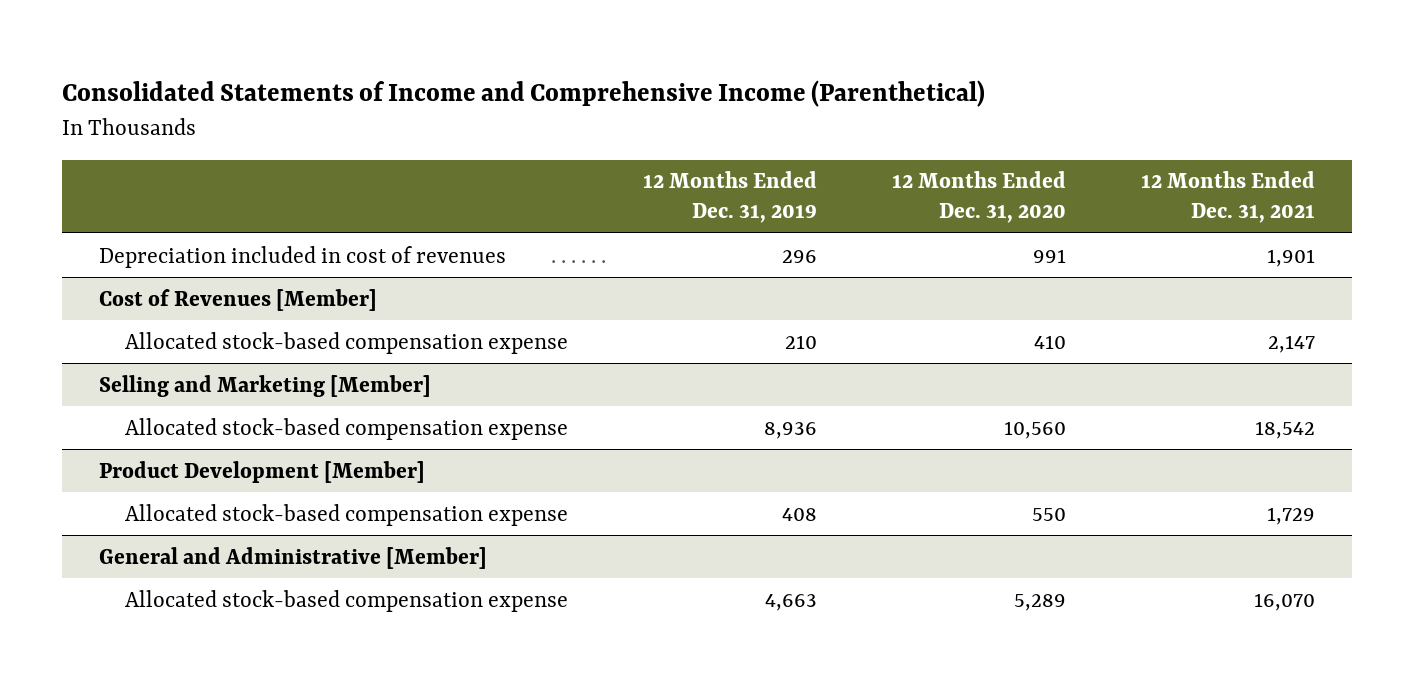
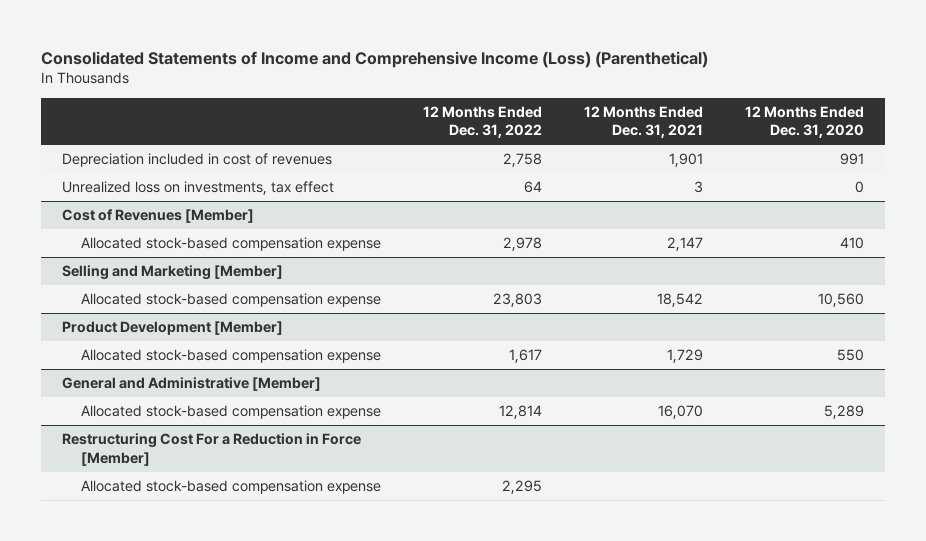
[62,79,986,107] Consolidated Statements of Income and Comprehensive Income (Parenthetical) -> [40,50,708,68] Consolidated Statements of Income and Comprehensive Income (Loss) (Parenthetical)
[643,171,818,224] 12 Months Ended Dec. 31, 2019 -> none
none -> [423,105,543,139] 12 Months Ended Dec. 31, 2022
none -> [61,181,334,196] Unrealized loss on investments, tax effect
none -> [61,433,361,466] Restructuring Cost For a Reduction in Force [Member]
none -> [81,480,382,495] Allocated stock-based compensation expense

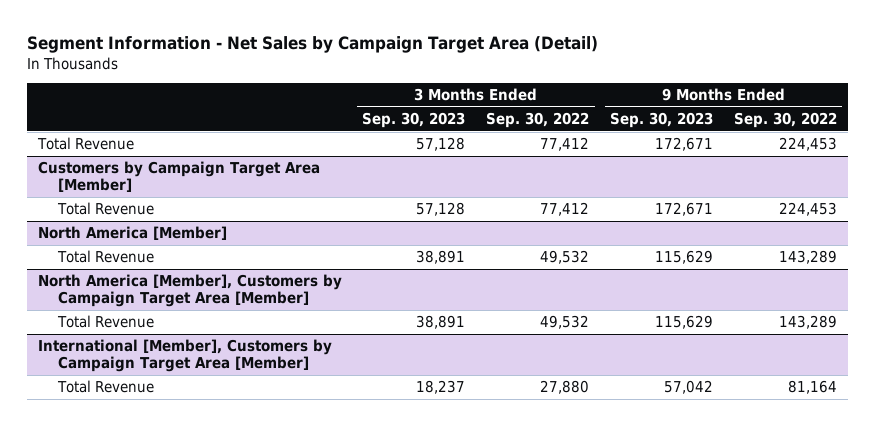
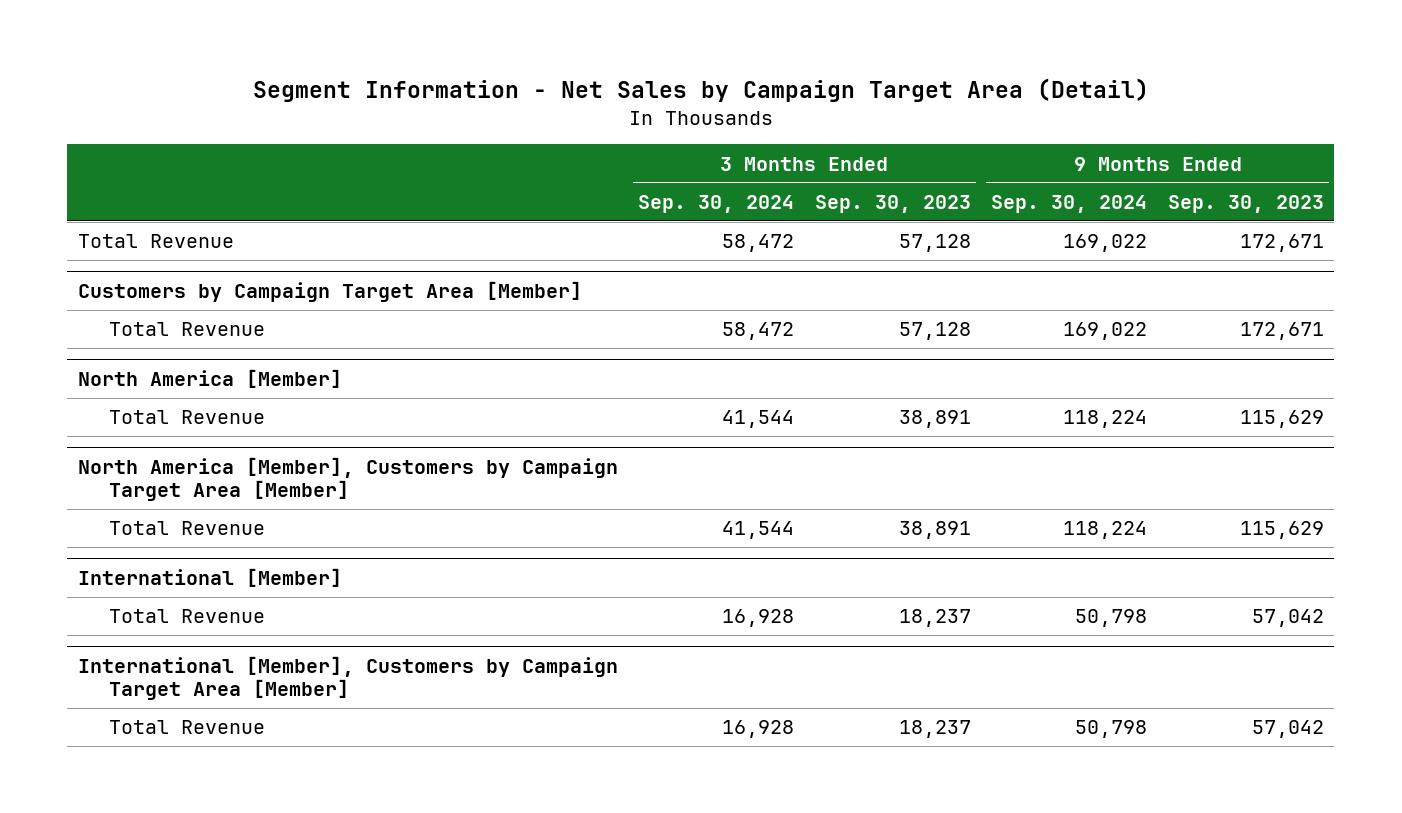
[486,112,590,129] Sep. 30, 2022 -> none
[734,112,838,129] Sep. 30, 2022 -> none
none -> [638,194,795,213] Sep. 30, 2024
none -> [991,194,1148,213] Sep. 30, 2024
none -> [77,567,342,587] International [Member]
none -> [108,609,265,624] Total Revenue

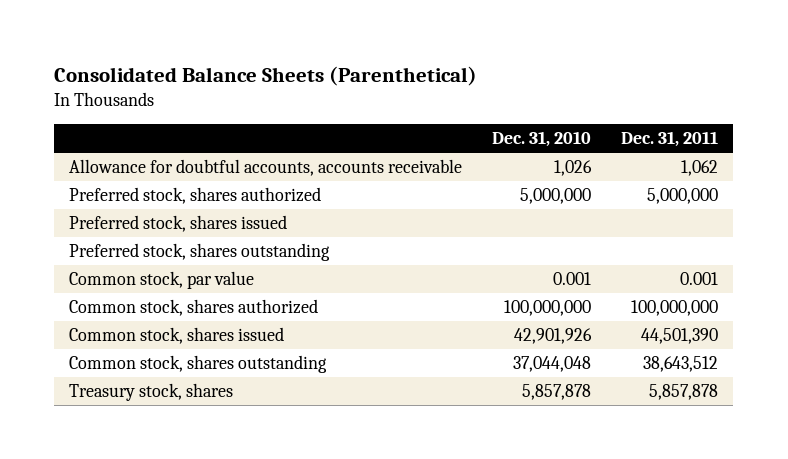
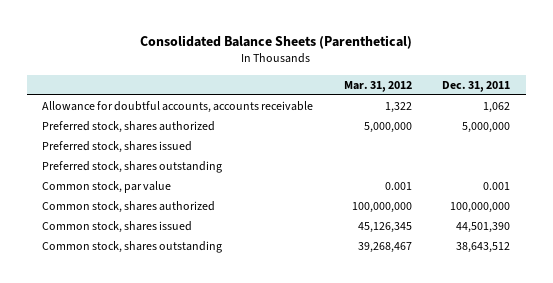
[492,131,592,148] Dec. 31, 2010 -> none
none -> [343,80,412,92] Mar. 31, 2012
[69,383,234,402] Treasury stock, shares -> none

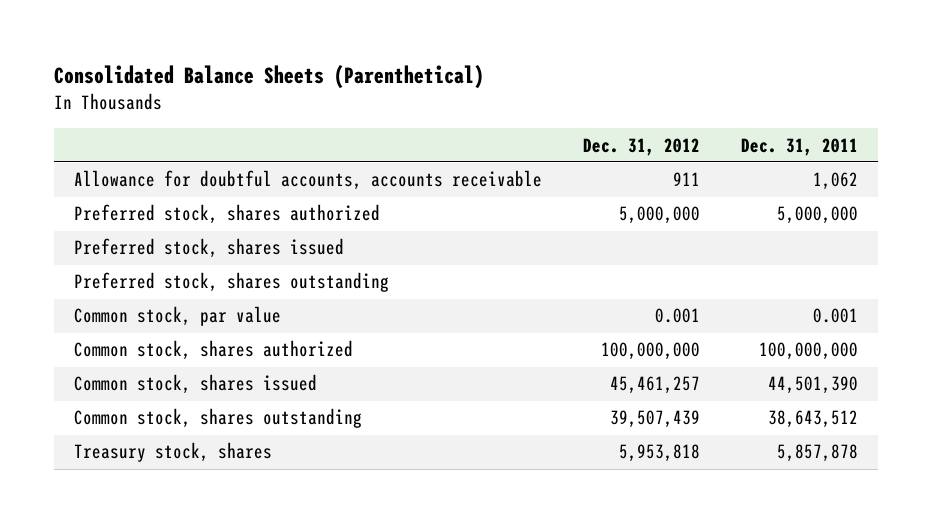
[343,80,412,92] Mar. 31, 2012 -> none
none -> [583,137,701,156] Dec. 31, 2012
none -> [74,442,273,463] Treasury stock, shares

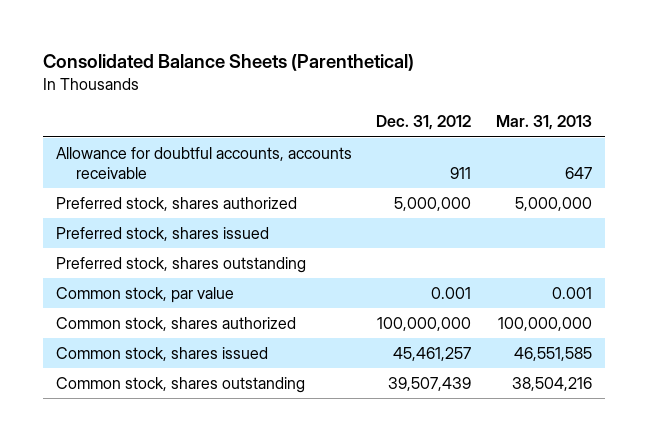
[740,137,858,156] Dec. 31, 2011 -> none
none -> [496,115,593,131] Mar. 31, 2013
[74,442,273,463] Treasury stock, shares -> none

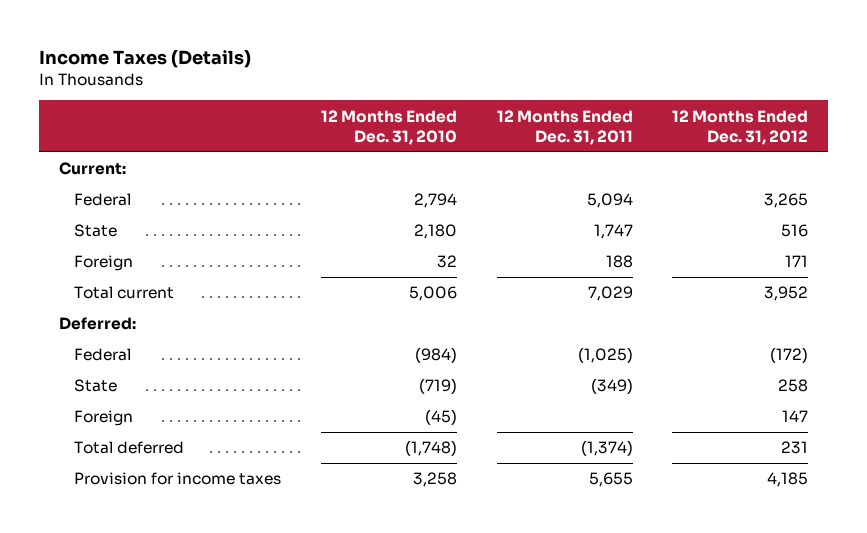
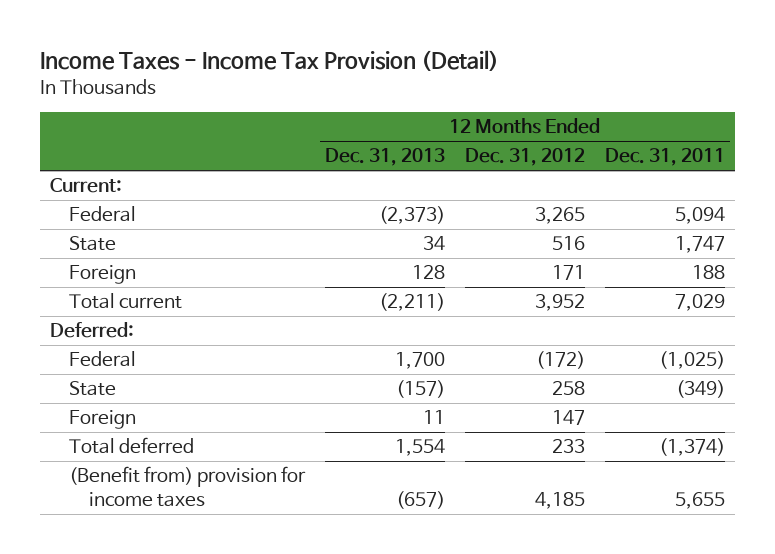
[39,49,252,68] Income Taxes (Details) -> [39,50,499,72] Income Taxes - Income Tax Provision (Detail)
[320,109,457,145] 12 Months Ended Dec. 31, 2010 -> none
none -> [325,148,446,167] Dec. 31, 2013
[781,441,809,455] 231 -> [552,439,586,454] 233
[74,472,282,486] Provision for income taxes -> [69,466,307,508] (Benefit from) provision for income taxes

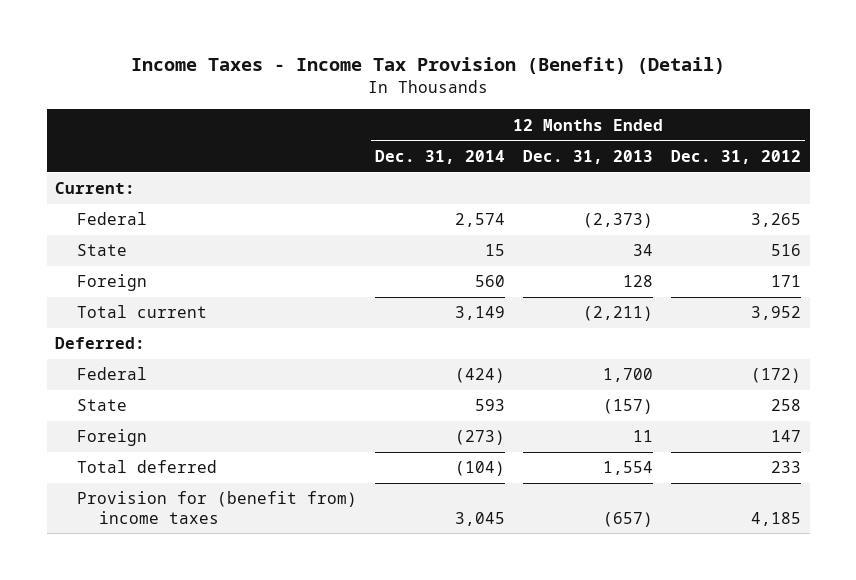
[39,50,499,72] Income Taxes - Income Tax Provision (Detail) -> [131,57,726,75] Income Taxes - Income Tax Provision (Benefit) (Detail)
[605,148,726,167] Dec. 31, 2011 -> none
none -> [375,149,506,164] Dec. 31, 2014
[69,466,307,508] (Benefit from) provision for income taxes -> [77,491,358,524] Provision for (benefit from) income taxes

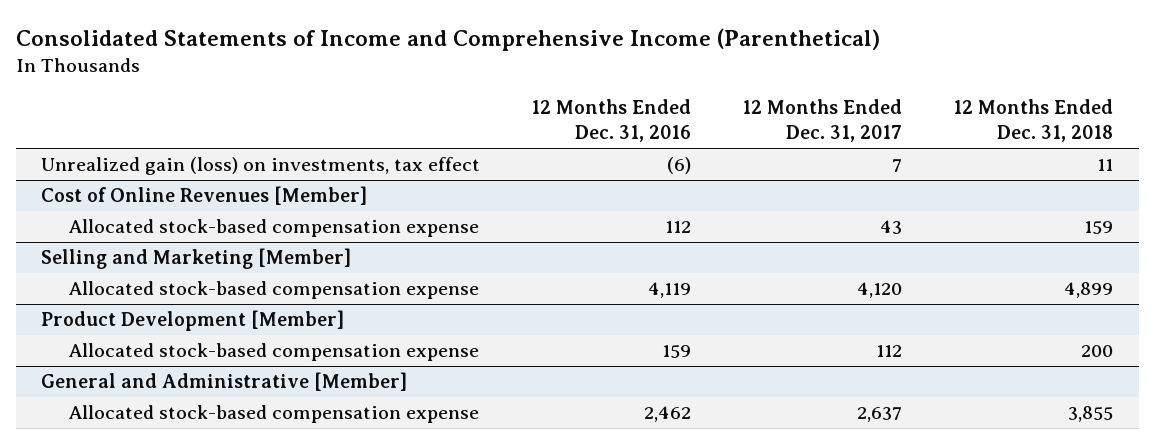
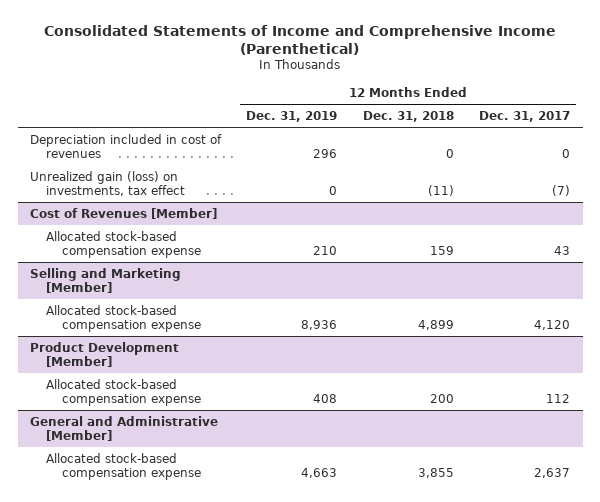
[531,98,692,143] 12 Months Ended Dec. 31, 2016 -> none
none -> [246,111,338,123] Dec. 31, 2019
none -> [30,133,223,158] Depreciation included in cost of revenues
[892,159,903,173] 7 -> [551,184,570,196] (7)
[1097,159,1114,172] 11 -> [427,184,454,196] (11)
[41,186,368,206] Cost of Online Revenues [Member] -> [30,207,218,219] Cost of Revenues [Member]

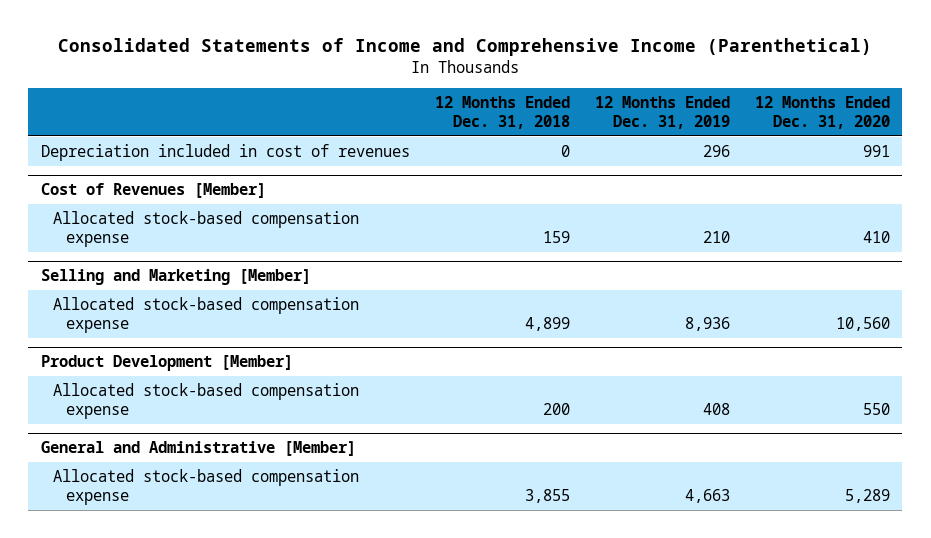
[478,111,570,123] Dec. 31, 2017 -> none
none -> [754,95,890,129] 12 Months Ended Dec. 31, 2020
[30,170,186,196] Unrealized gain (loss) on investments, tax effect -> none

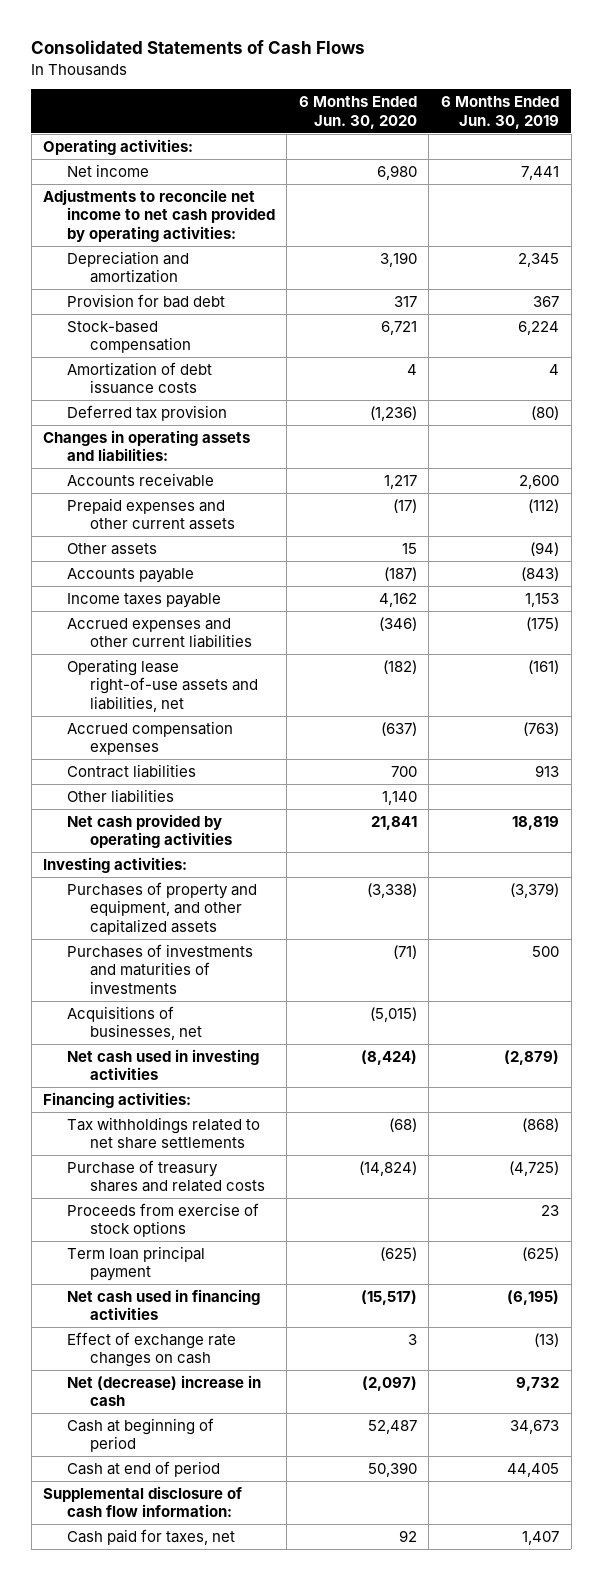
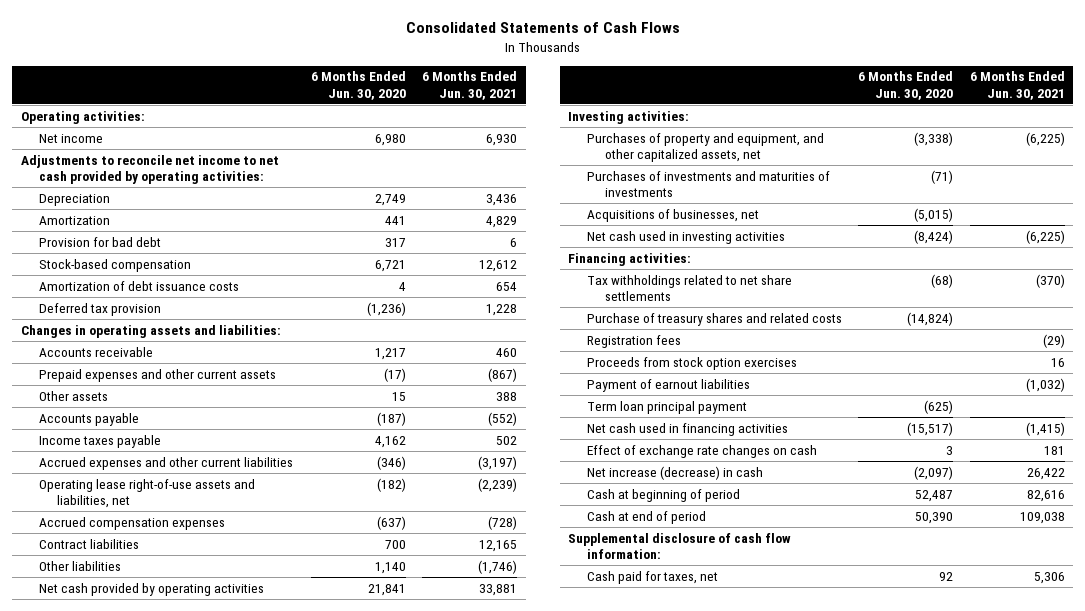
[440,96,559,129] 6 Months Ended Jun. 30, 2019 -> none
none -> [422,71,518,100] 6 Months Ended Jun. 30, 2021
[66,250,189,284] Depreciation and amortization -> none
none -> [38,193,110,206] Depreciation
none -> [38,215,110,225] Amortization
[66,881,257,935] Purchases of property and equipment, and other capitalized assets -> [586,132,824,163] Purchases of property and equipment, and other capitalized assets, net
none -> [586,334,681,348] Registration fees
[66,1202,259,1238] Proceeds from exercise of stock options -> [586,356,797,370] Proceeds from stock option exercises
none -> [586,378,750,392] Payment of earnout liabilities
[66,1374,261,1407] Net (decrease) increase in cash -> [586,465,763,480] Net increase (decrease) in cash

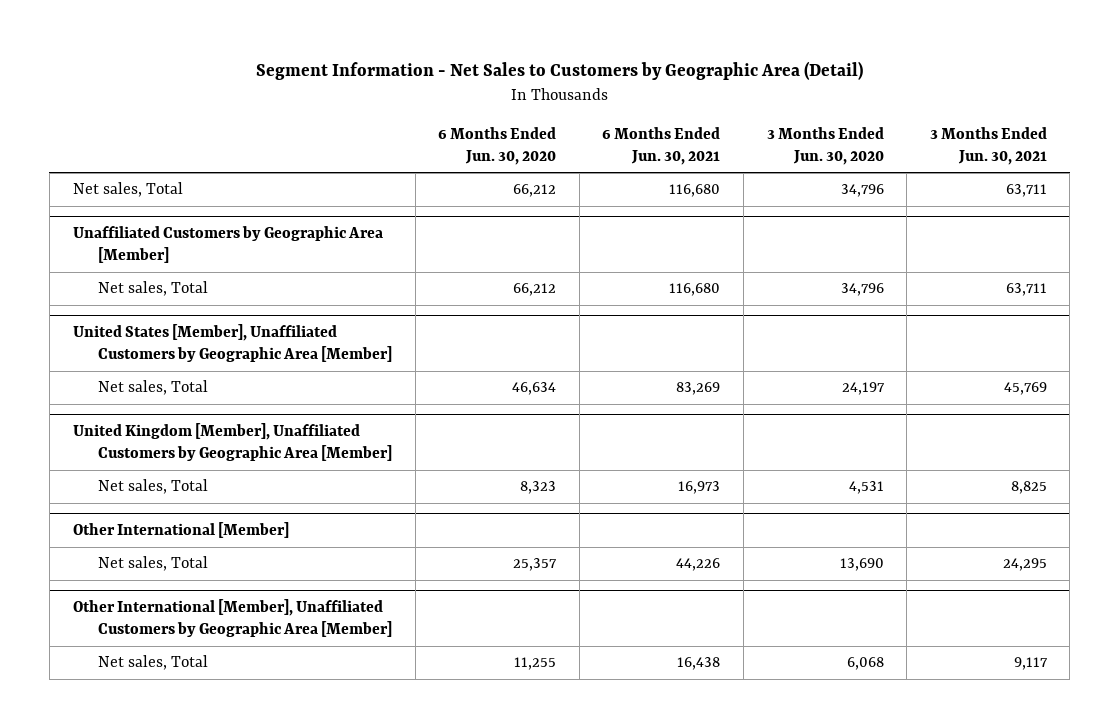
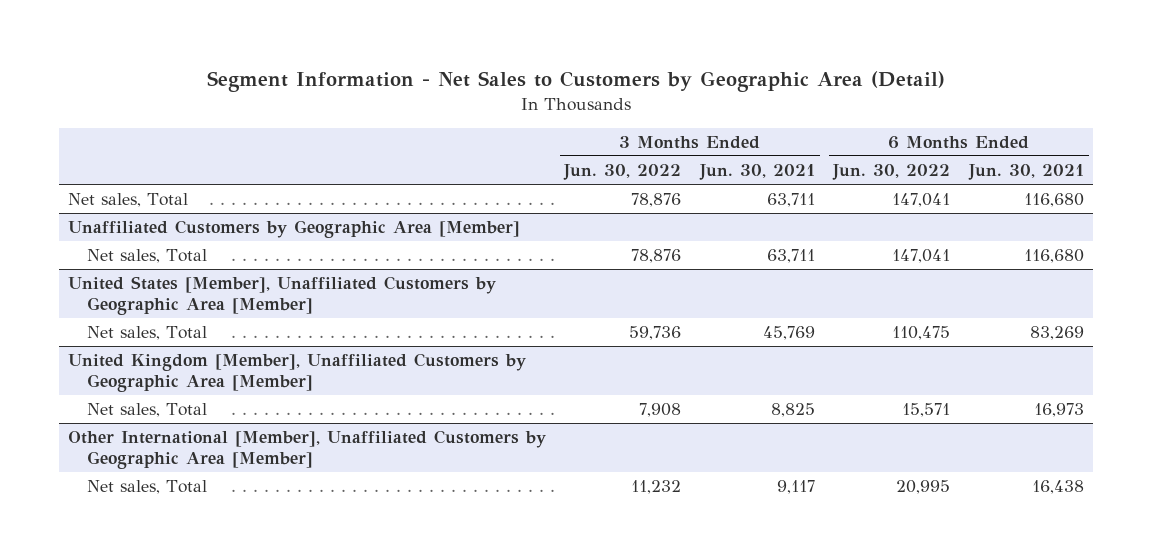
[438,126,557,165] 6 Months Ended Jun. 30, 2020 -> none
[766,126,884,165] 3 Months Ended Jun. 30, 2020 -> none
none -> [563,164,682,181] Jun. 30, 2022
none -> [832,164,951,181] Jun. 30, 2022
[72,522,289,539] Other International [Member] -> none
[98,556,209,572] Net sales, Total -> none

